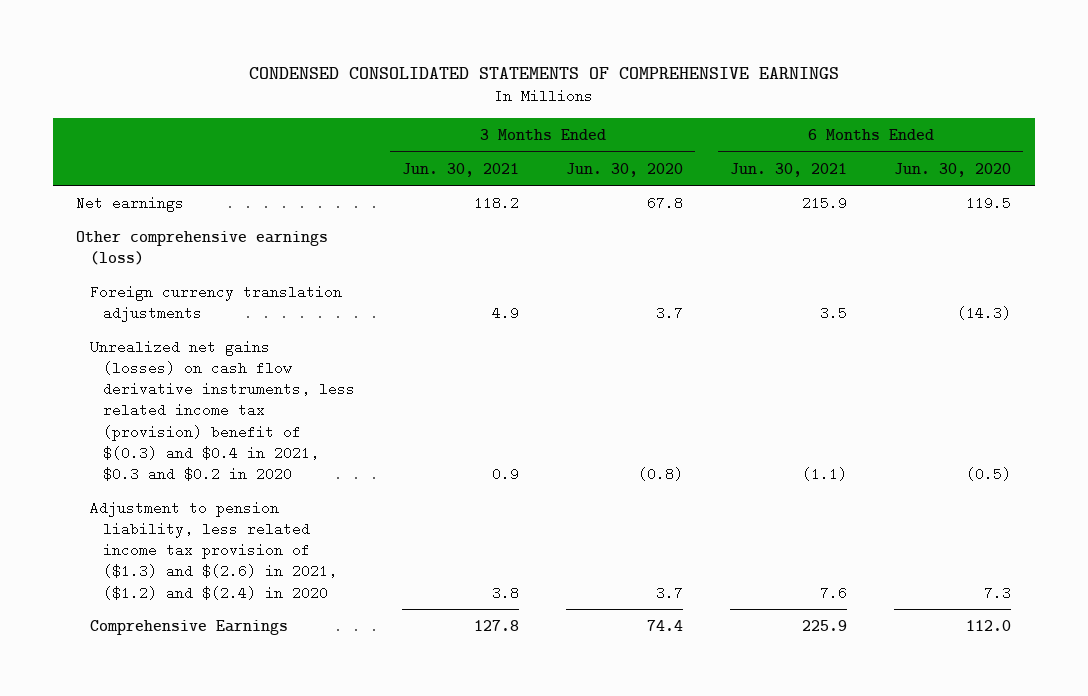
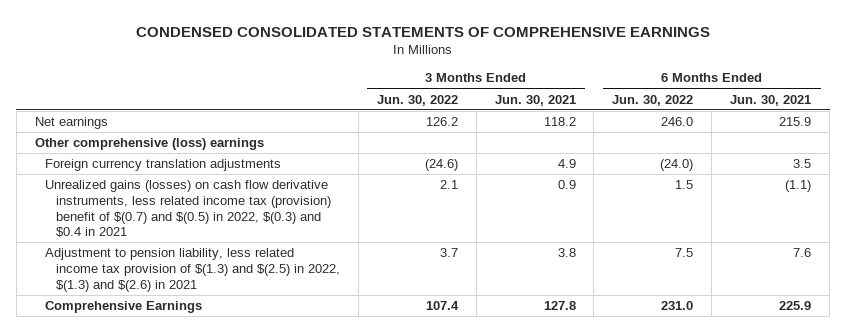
[566,162,684,177] Jun. 30, 2020 -> none
[894,162,1012,177] Jun. 30, 2020 -> none
none -> [376,94,458,106] Jun. 30, 2022
none -> [612,94,694,106] Jun. 30, 2022
[76,230,329,266] Other comprehensive earnings (loss) -> [34,138,264,151] Other comprehensive (loss) earnings
[89,339,356,481] Unrealized net gains (losses) on cash flow derivative instruments, less related income tax (provision) benefit of $(0.3) and $0.4 in 2021, $0.3 and $0.2 in 2020 -> [45,180,331,238] Unrealized gains (losses) on cash flow derivative instruments, less related income tax (provision) benefit of $(0.7) and $(0.5) in 2022, $(0.3) and $0.4 in 2021
[89,500,338,600] Adjustment to pension liability, less related income tax provision of ($1.3) and $(2.6) in 2021, ($1.2) and $(2.4) in 2020 -> [45,248,340,292] Adjustment to pension liability, less related income tax provision of $(1.3) and $(2.5) in 2022, $(1.3) and $(2.6) in 2021

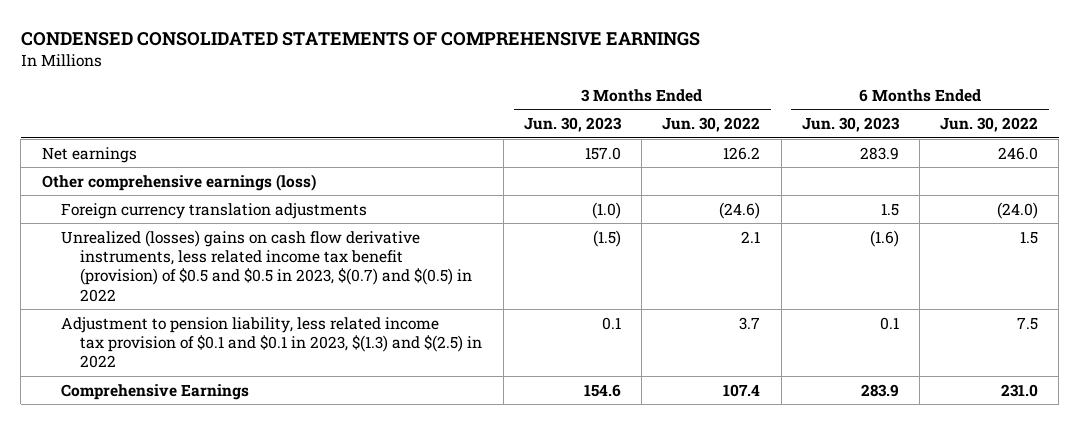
[494,94,576,106] Jun. 30, 2021 -> none
[730,94,812,106] Jun. 30, 2021 -> none
none -> [523,117,622,133] Jun. 30, 2023
none -> [801,117,900,133] Jun. 30, 2023
[34,138,264,151] Other comprehensive (loss) earnings -> [41,173,316,191] Other comprehensive earnings (loss)
[45,180,331,238] Unrealized gains (losses) on cash flow derivative instruments, less related income tax (provision) benefit of $(0.7) and $(0.5) in 2022, $(0.3) and $0.4 in 2021 -> [61,229,473,302] Unrealized (losses) gains on cash flow derivative instruments, less related income tax benefit (provision) of $0.5 and $0.5 in 2023, $(0.7) and $(0.5) in 2022
[45,248,340,292] Adjustment to pension liability, less related income tax provision of $(1.3) and $(2.5) in 2022, $(1.3) and $(2.6) in 2021 -> [61,316,483,369] Adjustment to pension liability, less related income tax provision of $0.1 and $0.1 in 2023, $(1.3) and $(2.5) in 2022

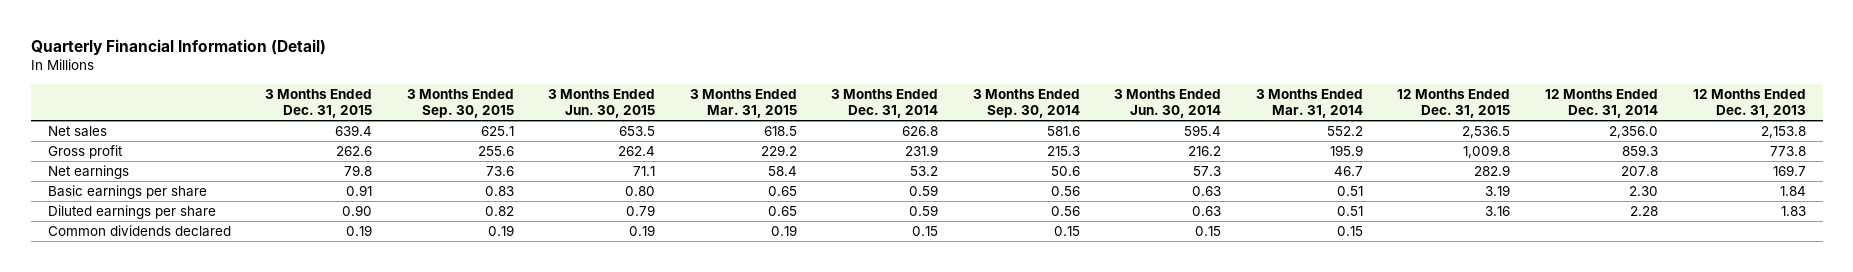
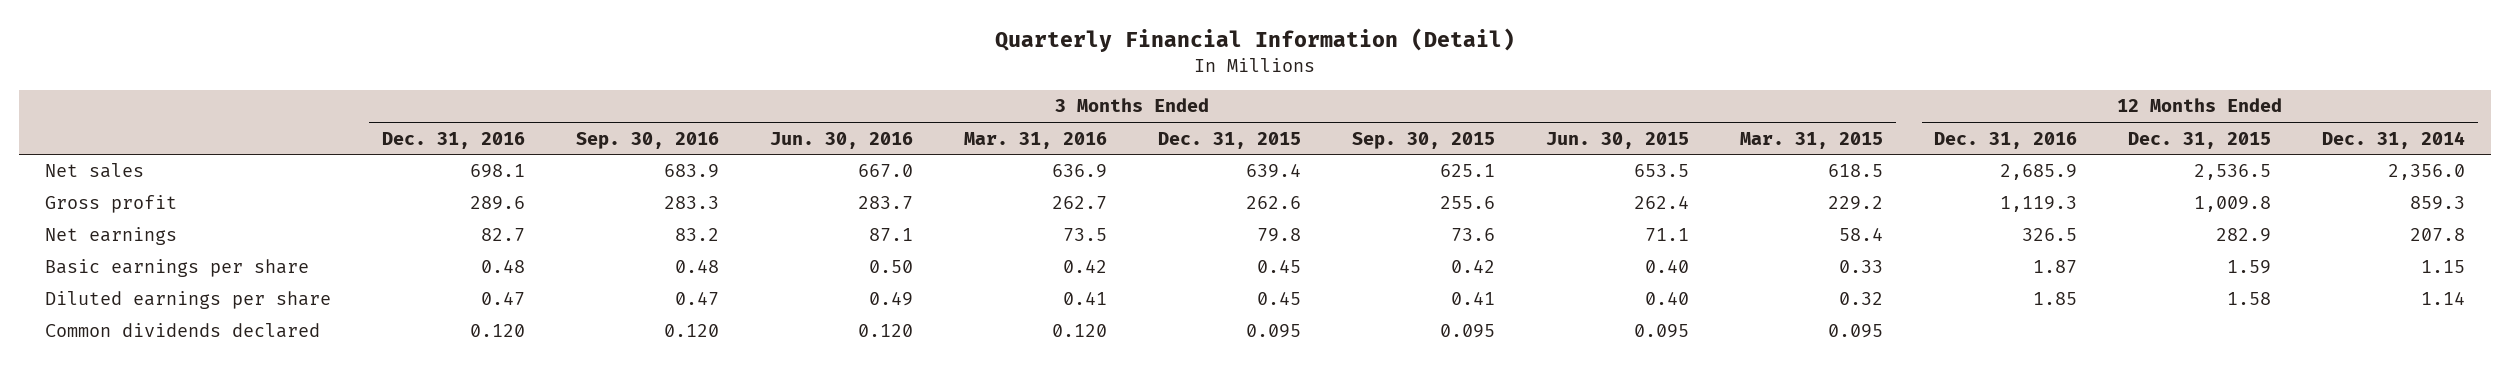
[831,88,939,119] 3 Months Ended Dec. 31, 2014 -> none
[972,88,1080,119] 3 Months Ended Sep. 30, 2014 -> none
[1114,88,1222,119] 3 Months Ended Jun. 30, 2014 -> none
[1255,88,1363,119] 3 Months Ended Mar. 31, 2014 -> none
[1692,88,1806,119] 12 Months Ended Dec. 31, 2013 -> none
none -> [381,131,525,149] Dec. 31, 2016
none -> [575,131,719,149] Sep. 30, 2016
none -> [769,131,913,149] Jun. 30, 2016
none -> [963,131,1107,149] Mar. 31, 2016
none -> [1934,131,2078,149] Dec. 31, 2016
[346,184,373,196] 0.91 -> [1256,260,1301,274] 0.45
[484,185,514,196] 0.83 -> [1451,260,1496,274] 0.42
[625,185,656,196] 0.80 -> [1645,260,1690,274] 0.40
[767,185,797,196] 0.65 -> [1839,260,1884,274] 0.33
[1485,184,1511,196] 3.19 -> [2227,260,2272,275] 1.59
[1629,185,1659,196] 2.30 -> [2421,260,2466,274] 1.15
[342,204,373,216] 0.90 -> [1256,292,1301,306] 0.45
[484,205,514,216] 0.82 -> [1451,292,1496,306] 0.41
[626,204,656,216] 0.79 -> [1645,292,1690,306] 0.40
[767,205,797,216] 0.65 -> [1839,292,1884,306] 0.32
[1485,205,1511,216] 3.16 -> [2227,292,2272,306] 1.58
[1630,205,1659,216] 2.28 -> [2421,292,2466,306] 1.14
[346,224,373,236] 0.19 -> [1245,324,1301,339] 0.095
[487,224,514,236] 0.19 -> [1440,324,1496,339] 0.095
[629,224,656,236] 0.19 -> [1634,324,1690,339] 0.095
[770,224,797,236] 0.19 -> [1828,324,1884,339] 0.095

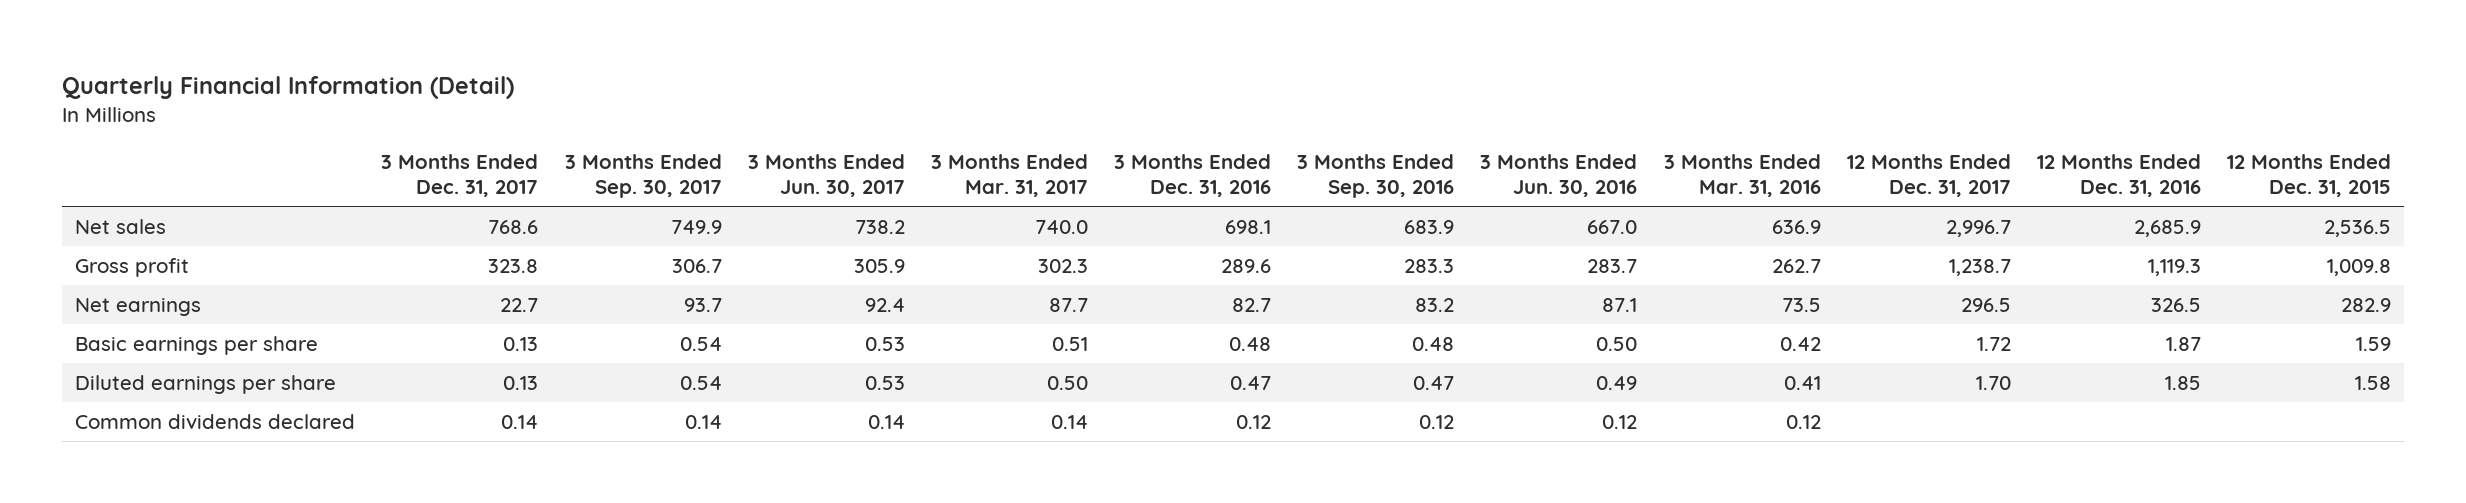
[1157,131,1301,149] Dec. 31, 2015 -> none
[1352,131,1496,149] Sep. 30, 2015 -> none
[1546,131,1690,149] Jun. 30, 2015 -> none
[1740,131,1884,149] Mar. 31, 2015 -> none
[2322,130,2466,149] Dec. 31, 2014 -> none
none -> [381,153,539,198] 3 Months Ended Dec. 31, 2017
none -> [564,153,722,199] 3 Months Ended Sep. 30, 2017
none -> [747,153,905,198] 3 Months Ended Jun. 30, 2017
none -> [930,153,1088,198] 3 Months Ended Mar. 31, 2017
none -> [1846,153,2011,198] 12 Months Ended Dec. 31, 2017
[469,324,525,338] 0.120 -> [1236,414,1272,429] 0.12
[663,324,719,338] 0.120 -> [1419,414,1455,429] 0.12
[857,324,913,338] 0.120 -> [1602,414,1638,429] 0.12
[1051,324,1107,338] 0.120 -> [1785,414,1821,429] 0.12

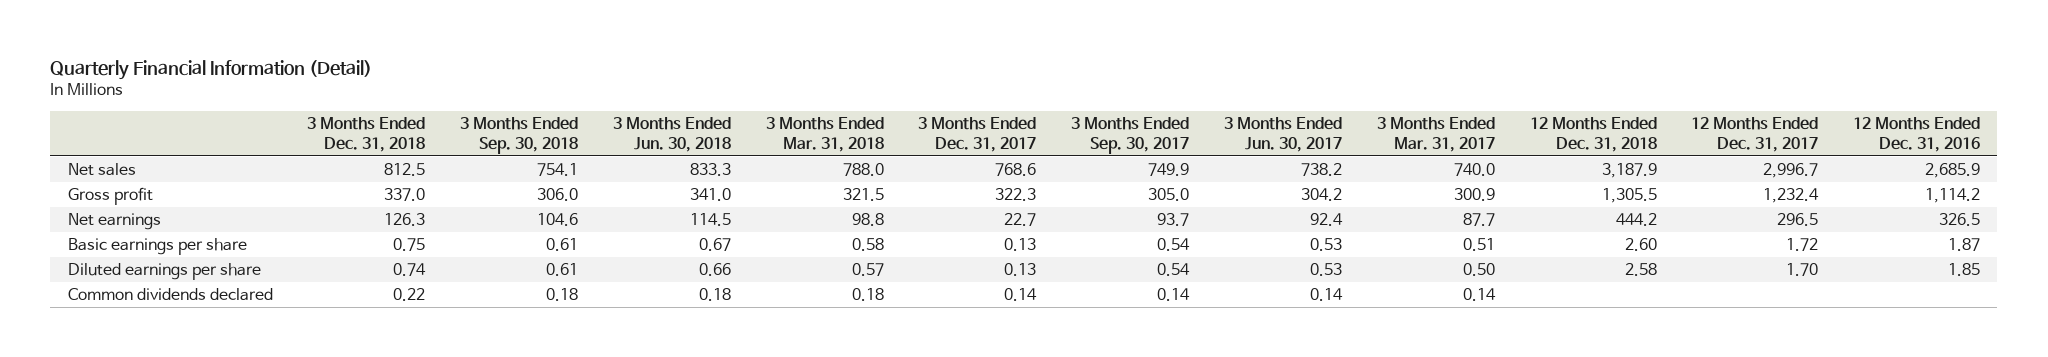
[1114,153,1272,198] 3 Months Ended Dec. 31, 2016 -> none
[1297,153,1455,199] 3 Months Ended Sep. 30, 2016 -> none
[1480,153,1638,198] 3 Months Ended Jun. 30, 2016 -> none
[1663,153,1821,198] 3 Months Ended Mar. 31, 2016 -> none
[2227,153,2392,198] 12 Months Ended Dec. 31, 2015 -> none
none -> [307,117,426,153] 3 Months Ended Dec. 31, 2018
none -> [460,117,579,155] 3 Months Ended Sep. 30, 2018
none -> [612,117,731,153] 3 Months Ended Jun. 30, 2018
none -> [765,117,884,153] 3 Months Ended Mar. 31, 2018
none -> [1529,117,1657,153] 12 Months Ended Dec. 31, 2018
[488,258,539,273] 323.8 -> [995,188,1037,202] 322.3
[671,258,722,273] 306.7 -> [1148,188,1190,202] 305.0
[853,258,905,273] 305.9 -> [1300,188,1342,202] 304.2
[1037,258,1088,273] 302.3 -> [1453,188,1495,202] 300.9
[1948,258,2011,276] 1,238.7 -> [1763,188,1820,204] 1,232.4
[2148,258,2202,276] 1,119.3 -> [1925,188,1981,204] 1,114.2

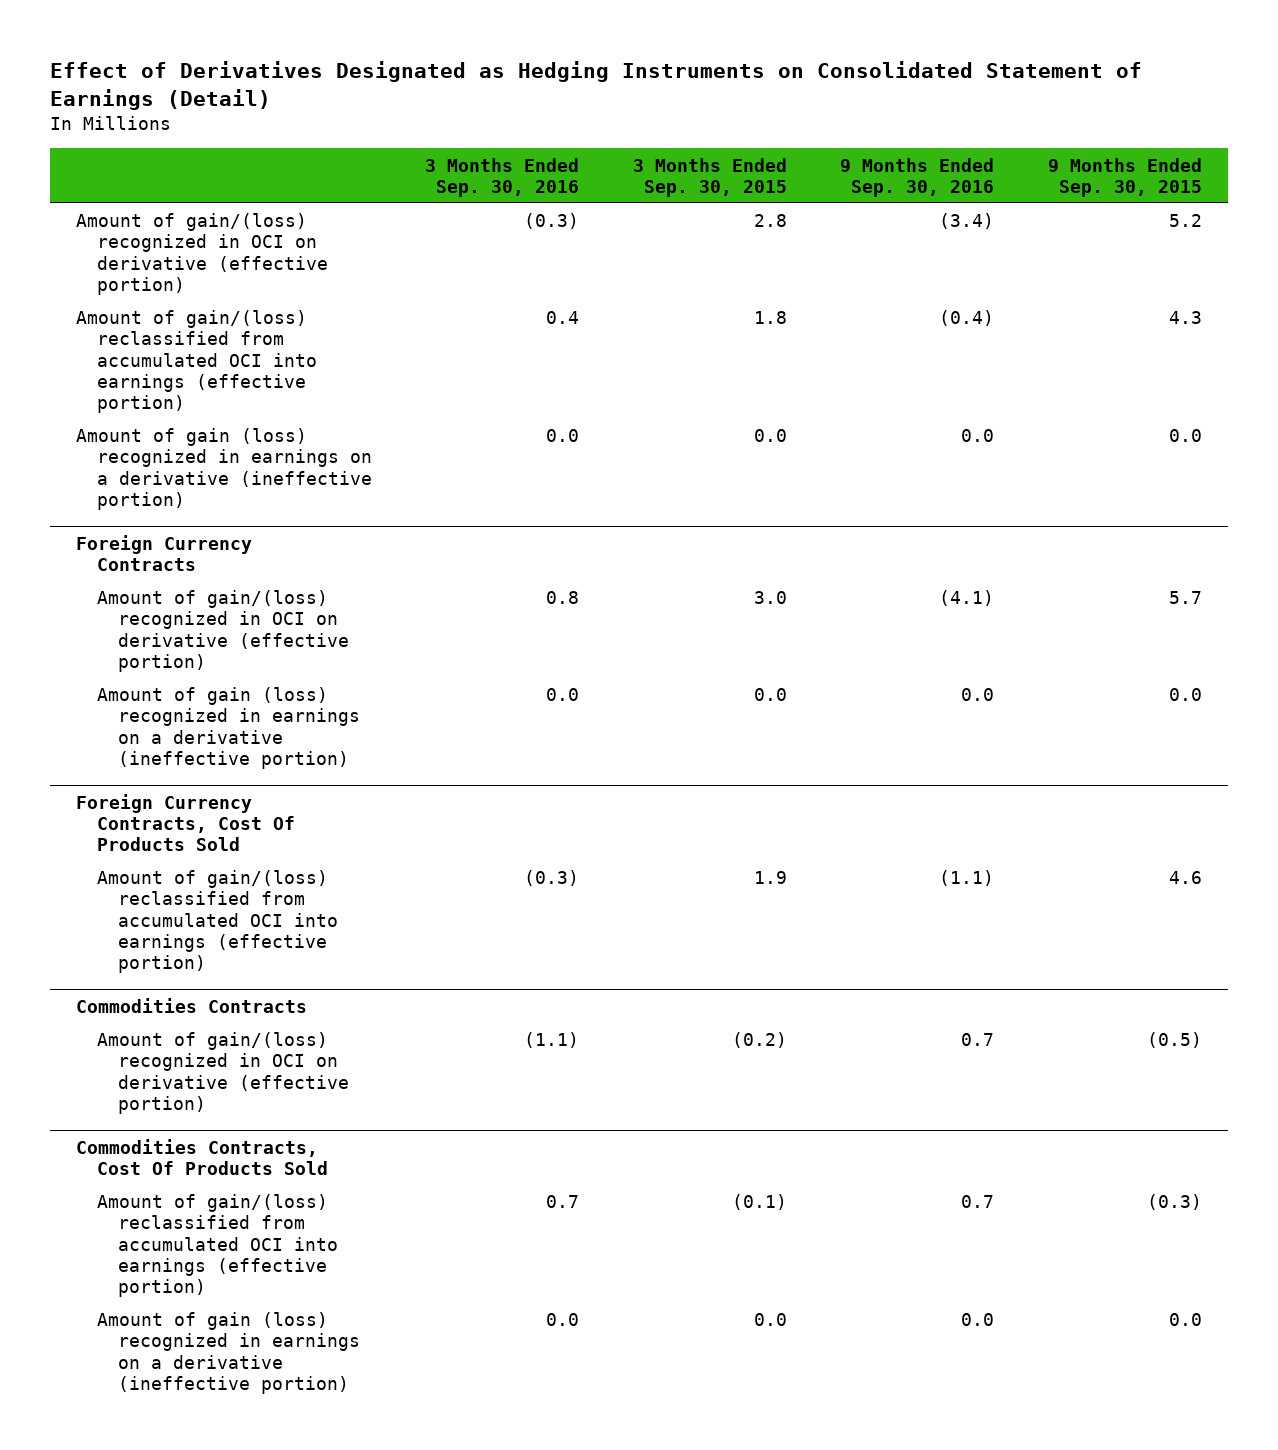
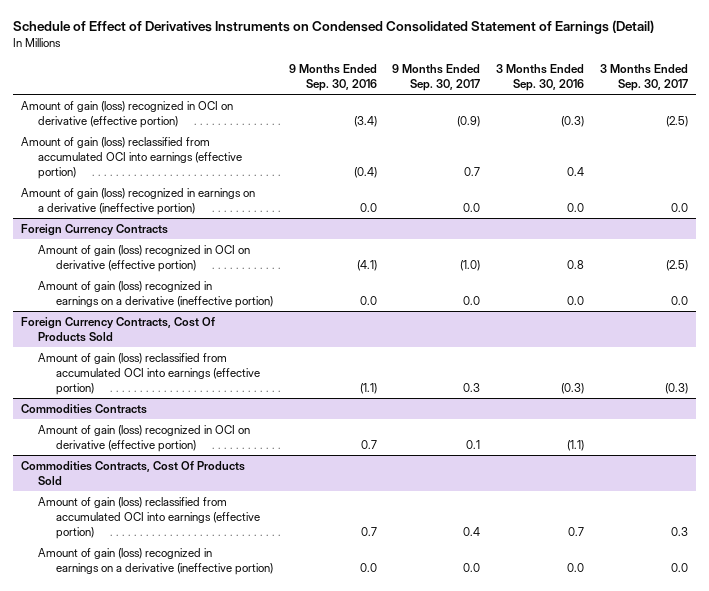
[49,60,1142,110] Effect of Derivatives Designated as Hedging Instruments on Consolidated Statement of Earnings (Detail) -> [13,20,655,35] Schedule of Effect of Derivatives Instruments on Condensed Consolidated Statement of Earnings (Detail)
[632,157,787,197] 3 Months Ended Sep. 30, 2015 -> none
[1047,157,1202,197] 9 Months Ended Sep. 30, 2015 -> none
none -> [392,64,481,92] 9 Months Ended Sep. 30, 2017
none -> [599,64,688,92] 3 Months Ended Sep. 30, 2017
[76,213,329,295] Amount of gain/(loss) recognized in OCI on derivative (effective portion) -> [20,100,233,128] Amount of gain (loss) recognized in OCI on derivative (effective portion)
[76,310,318,413] Amount of gain/(loss) reclassified from accumulated OCI into earnings (effective portion) -> [20,136,243,179] Amount of gain (loss) reclassified from accumulated OCI into earnings (effective portion)
[97,590,349,672] Amount of gain/(loss) recognized in OCI on derivative (effective portion) -> [38,244,251,272] Amount of gain (loss) recognized in OCI on derivative (effective portion)
[97,870,338,973] Amount of gain/(loss) reclassified from accumulated OCI into earnings (effective portion) -> [38,352,260,395] Amount of gain (loss) reclassified from accumulated OCI into earnings (effective portion)
[97,1032,349,1114] Amount of gain/(loss) recognized in OCI on derivative (effective portion) -> [38,424,251,452] Amount of gain (loss) recognized in OCI on derivative (effective portion)
[97,1194,338,1297] Amount of gain/(loss) reclassified from accumulated OCI into earnings (effective portion) -> [38,496,260,539] Amount of gain (loss) reclassified from accumulated OCI into earnings (effective portion)

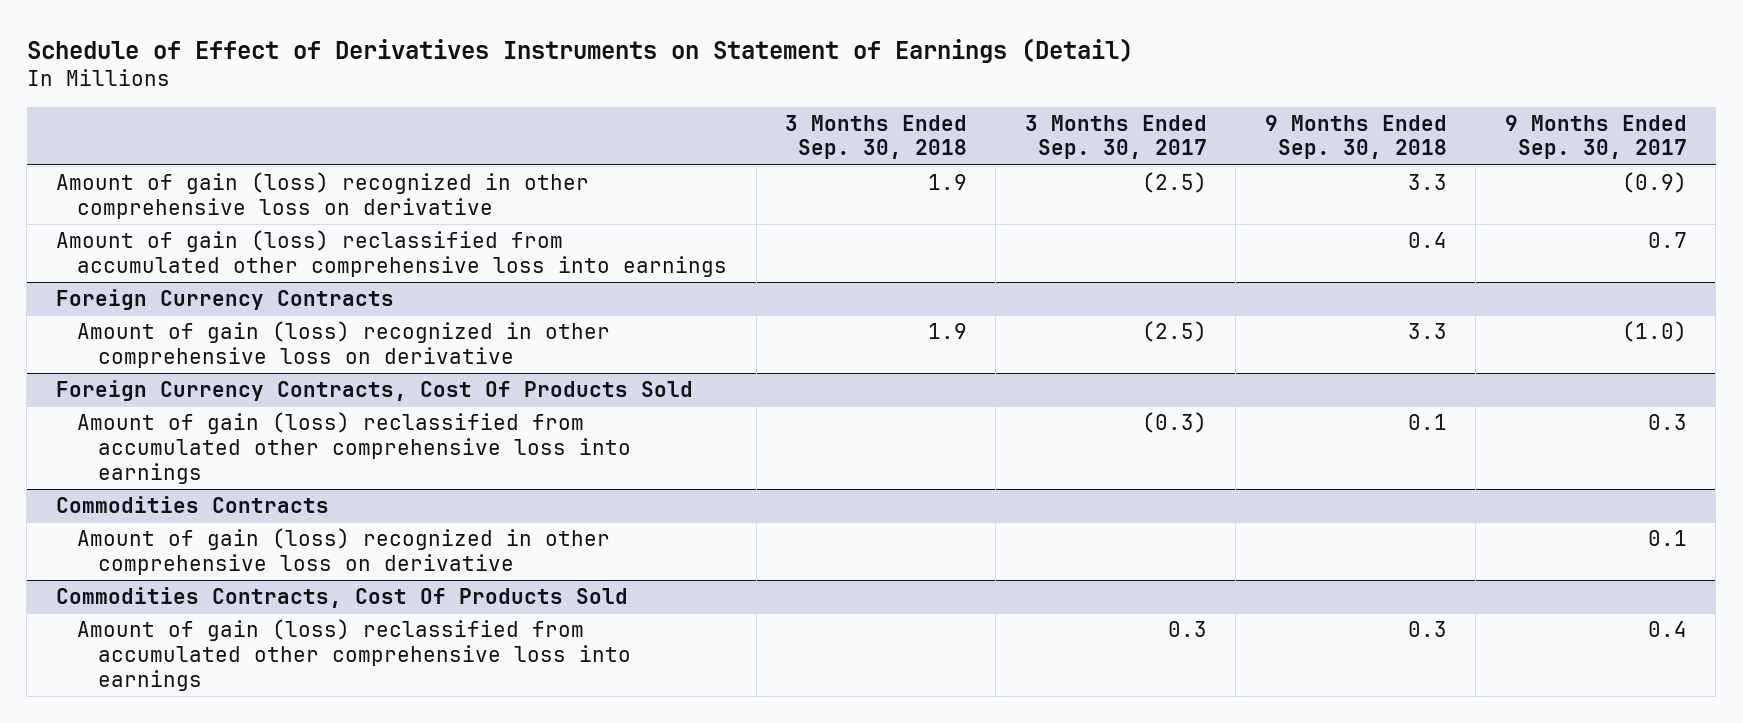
[13,20,655,35] Schedule of Effect of Derivatives Instruments on Condensed Consolidated Statement of Earnings (Detail) -> [26,37,1133,63] Schedule of Effect of Derivatives Instruments on Statement of Earnings (Detail)
[288,64,377,92] 9 Months Ended Sep. 30, 2016 -> none
[496,64,585,92] 3 Months Ended Sep. 30, 2016 -> none
none -> [785,114,968,160] 3 Months Ended Sep. 30, 2018
none -> [1264,114,1447,160] 9 Months Ended Sep. 30, 2018
[20,187,255,215] Amount of gain (loss) recognized in earnings on a derivative (ineffective portion) -> none
[20,100,233,128] Amount of gain (loss) recognized in OCI on derivative (effective portion) -> [55,172,589,219] Amount of gain (loss) recognized in other comprehensive loss on derivative
[20,136,243,179] Amount of gain (loss) reclassified from accumulated OCI into earnings (effective portion) -> [55,230,728,277] Amount of gain (loss) reclassified from accumulated other comprehensive loss into earnings
[38,280,273,308] Amount of gain (loss) recognized in earnings on a derivative (ineffective portion) -> none
[38,244,251,272] Amount of gain (loss) recognized in OCI on derivative (effective portion) -> [77,321,611,368] Amount of gain (loss) recognized in other comprehensive loss on derivative
[38,352,260,395] Amount of gain (loss) reclassified from accumulated OCI into earnings (effective portion) -> [77,412,632,484] Amount of gain (loss) reclassified from accumulated other comprehensive loss into earnings
[38,424,251,452] Amount of gain (loss) recognized in OCI on derivative (effective portion) -> [77,528,611,575] Amount of gain (loss) recognized in other comprehensive loss on derivative
[38,547,273,575] Amount of gain (loss) recognized in earnings on a derivative (ineffective portion) -> none
[38,496,260,539] Amount of gain (loss) reclassified from accumulated OCI into earnings (effective portion) -> [77,619,632,691] Amount of gain (loss) reclassified from accumulated other comprehensive loss into earnings

